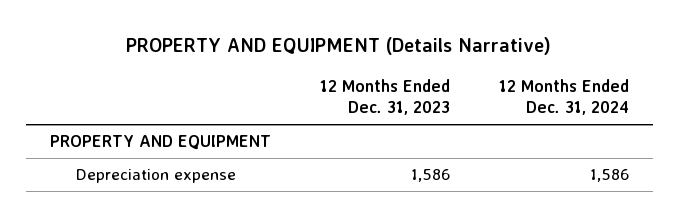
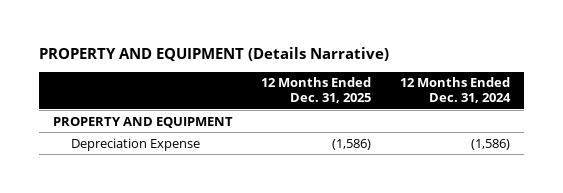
[319,78,450,116] 12 Months Ended Dec. 31, 2023 -> none
none -> [261,77,372,104] 12 Months Ended Dec. 31, 2025
[75,169,236,184] Depreciation expense -> [71,137,201,151] Depreciation Expense
[589,169,629,183] 1,586 -> [470,138,510,150] (1,586)

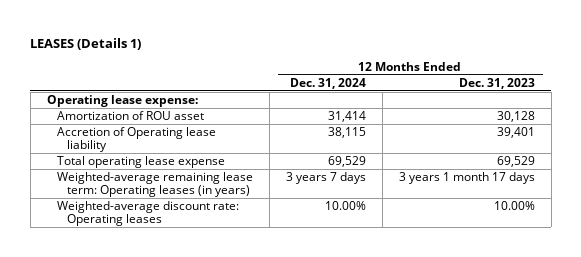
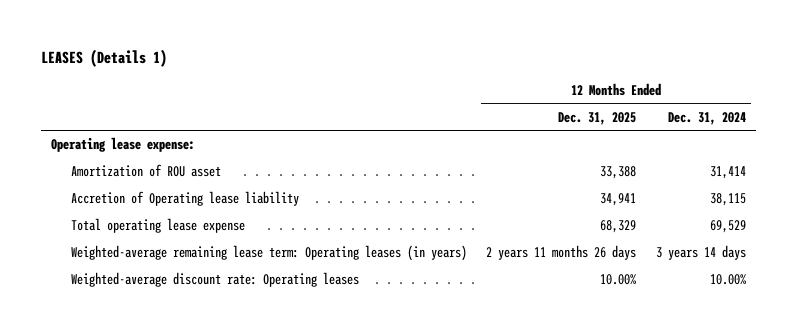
[458,77,535,89] Dec. 31, 2023 -> none
none -> [558,111,637,125] Dec. 31, 2025
[285,172,366,185] 3 years 7 days -> [656,245,747,261] 3 years 14 days

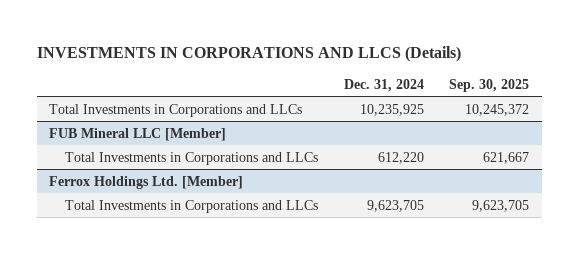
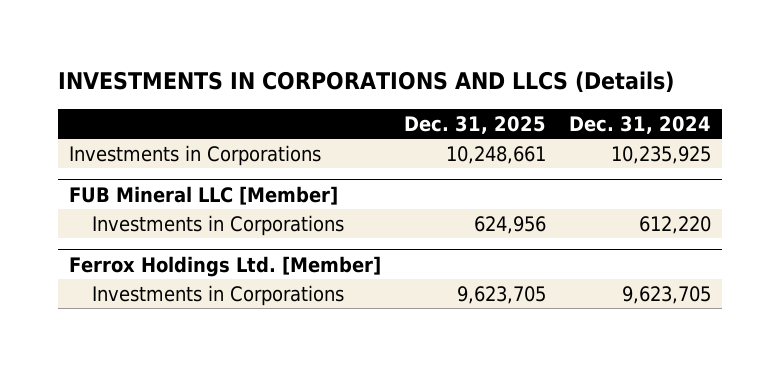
[449,79,530,93] Sep. 30, 2025 -> none
none -> [404,115,547,134] Dec. 31, 2025
[49,103,303,117] Total Investments in Corporations and LLCs -> [69,144,322,166] Investments in Corporations
[64,151,318,165] Total Investments in Corporations and LLCs -> [92,214,345,236] Investments in Corporations
[64,199,318,213] Total Investments in Corporations and LLCs -> [92,284,345,306] Investments in Corporations

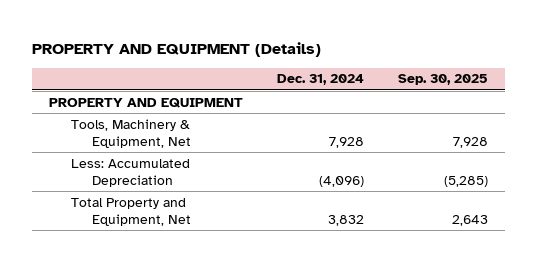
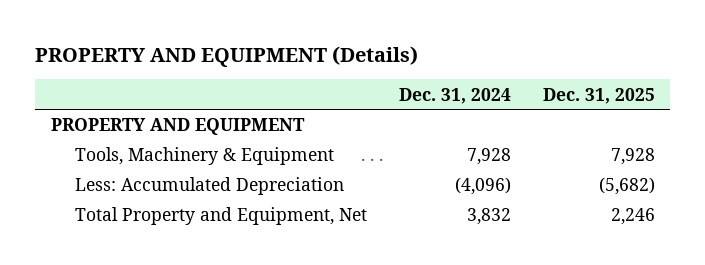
[398,74,489,86] Sep. 30, 2025 -> none
none -> [542,87,655,104] Dec. 31, 2025
[70,118,191,148] Tools, Machinery & Equipment, Net -> [75,147,335,166] Tools, Machinery & Equipment

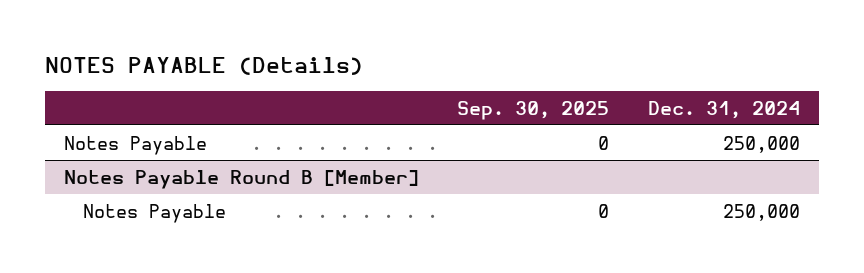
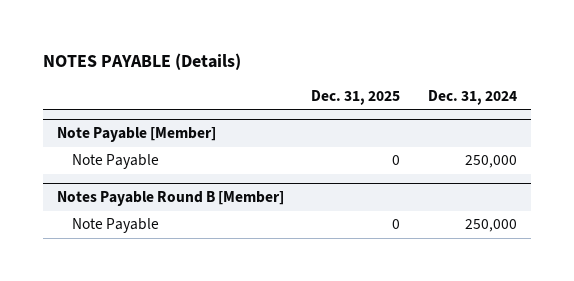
[457,100,610,120] Sep. 30, 2025 -> none
none -> [311,90,401,106] Dec. 31, 2025
none -> [56,127,216,143] Note Payable [Member]
[64,135,208,155] Notes Payable -> [72,154,160,170] Note Payable
[83,203,227,223] Notes Payable -> [72,218,160,234] Note Payable

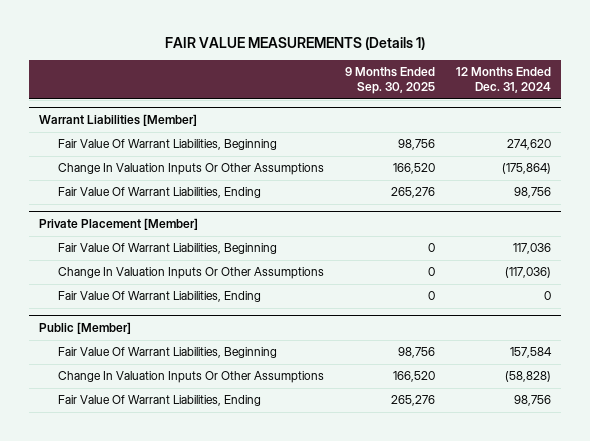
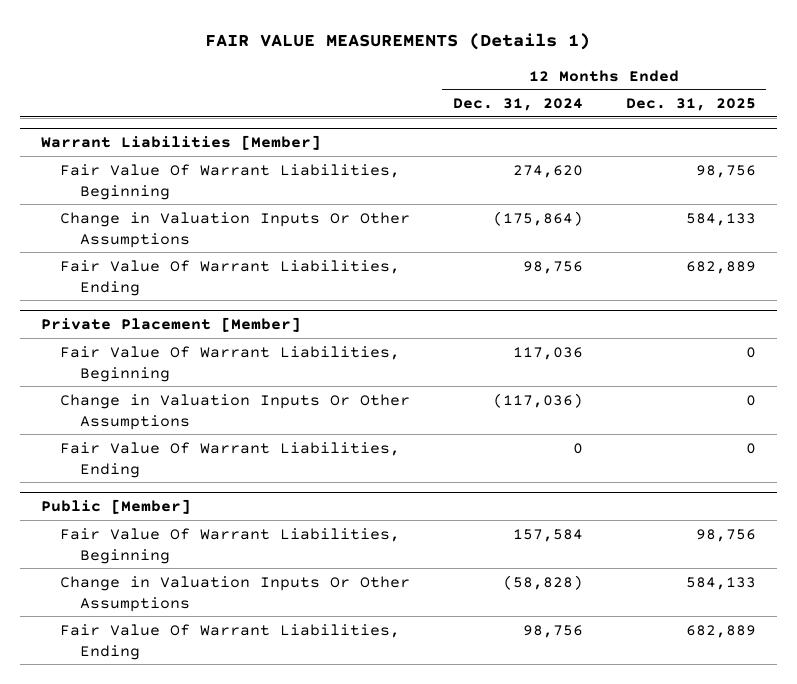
[344,67,435,95] 9 Months Ended Sep. 30, 2025 -> none
none -> [625,98,756,112] Dec. 31, 2025
[57,163,324,176] Change In Valuation Inputs Or Other Assumptions -> [60,211,411,248] Change in Valuation Inputs Or Other Assumptions
[57,267,324,280] Change In Valuation Inputs Or Other Assumptions -> [60,393,411,430] Change in Valuation Inputs Or Other Assumptions
[57,371,324,384] Change In Valuation Inputs Or Other Assumptions -> [60,575,411,612] Change in Valuation Inputs Or Other Assumptions

